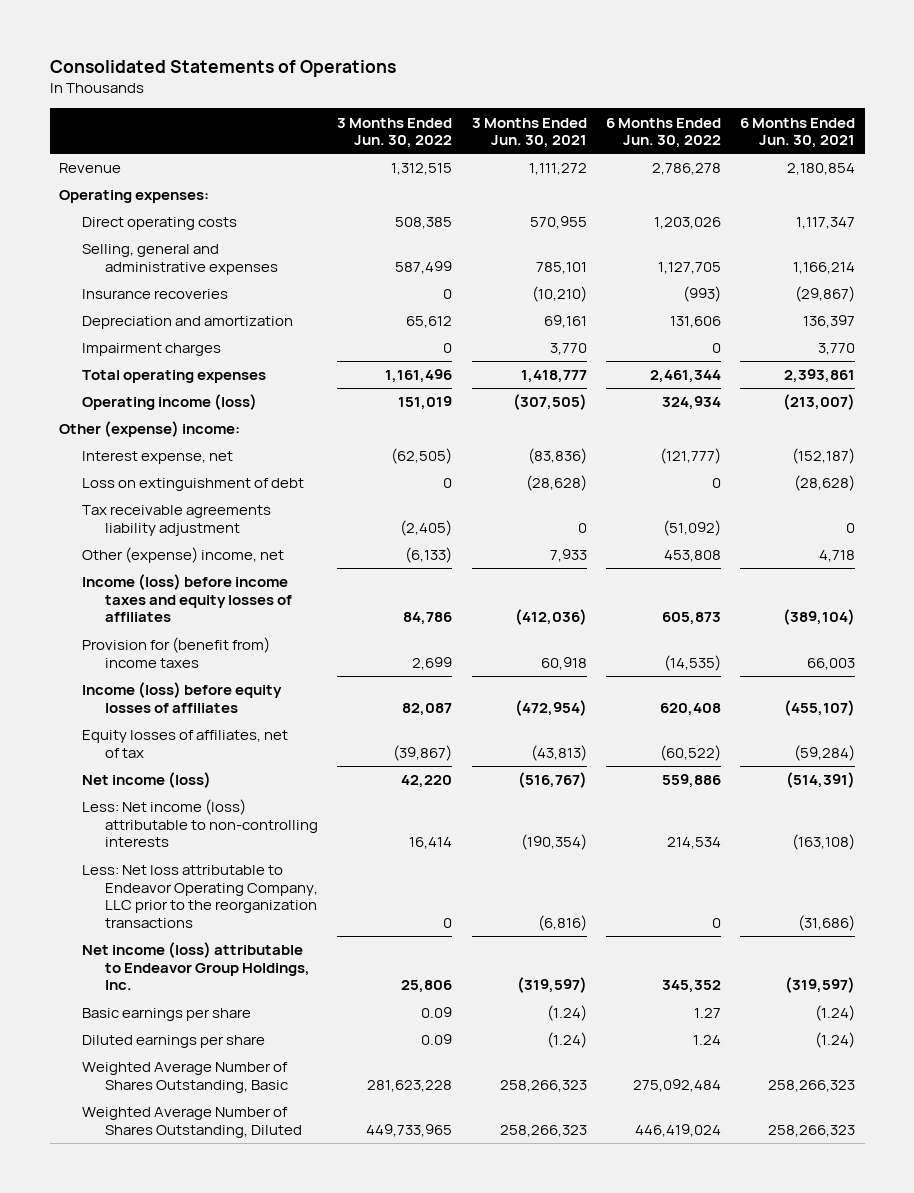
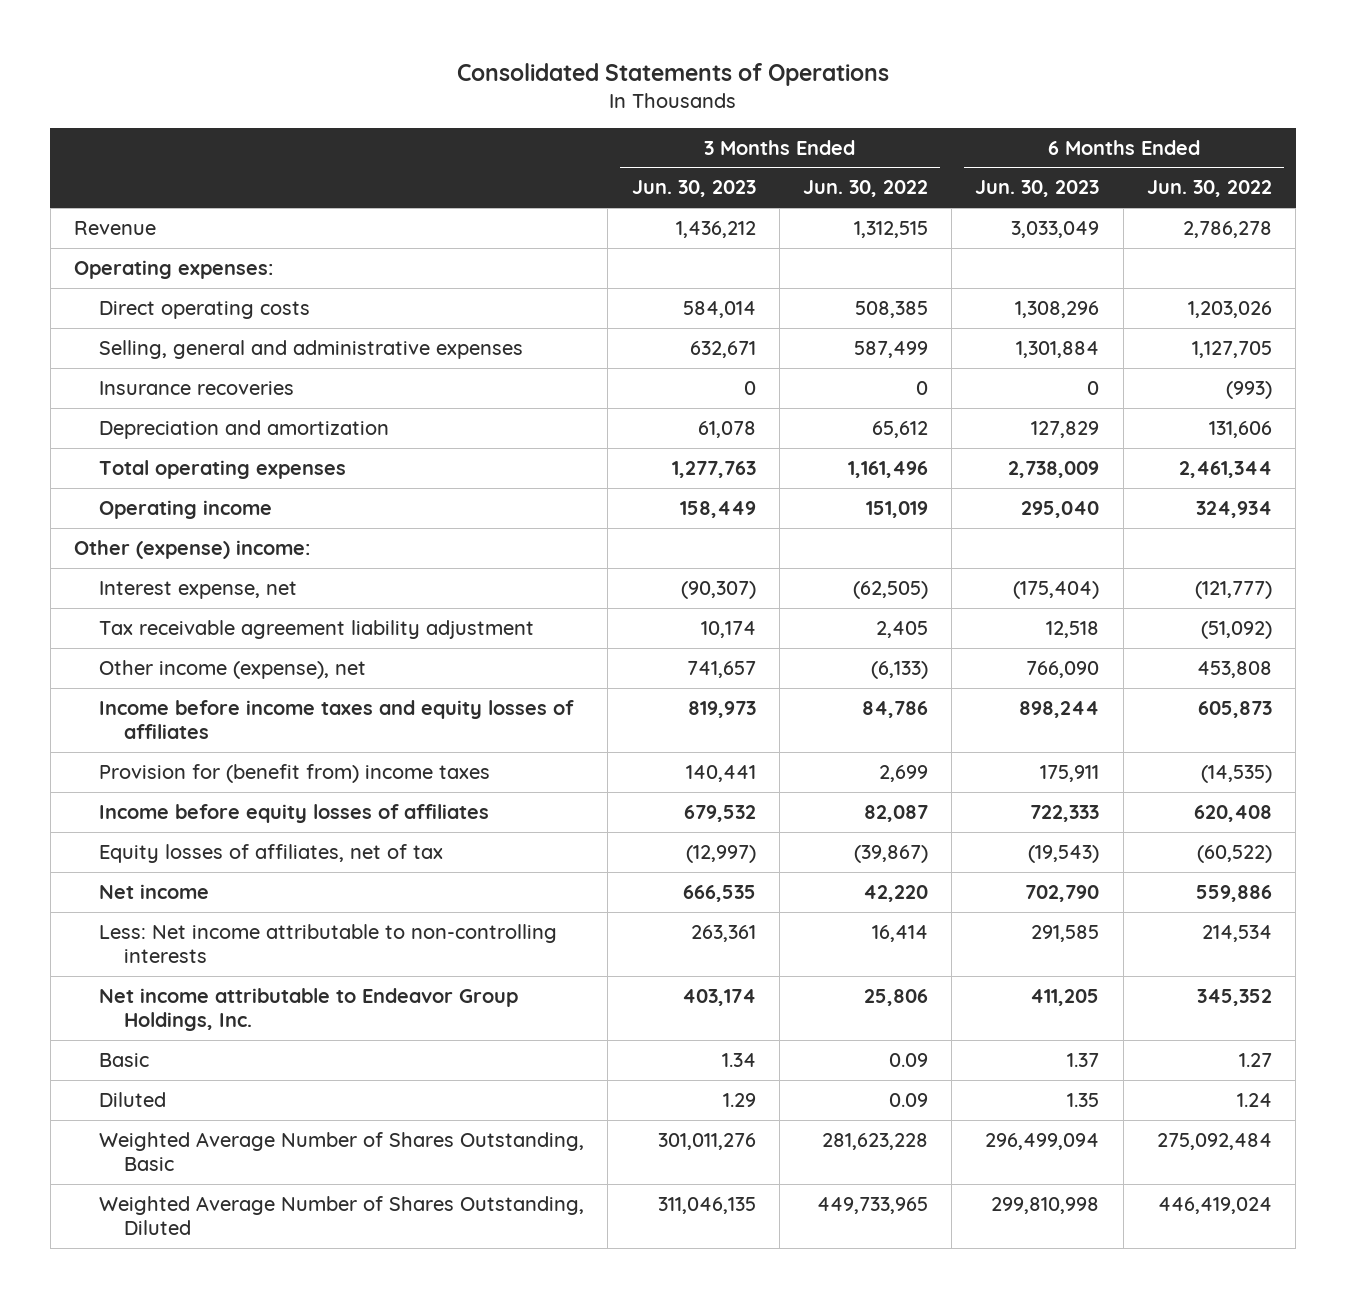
[471,117,587,149] 3 Months Ended Jun. 30, 2021 -> none
[740,117,856,149] 6 Months Ended Jun. 30, 2021 -> none
none -> [631,180,756,198] Jun. 30, 2023
none -> [975,180,1100,198] Jun. 30, 2023
[82,343,222,357] Impairment charges -> none
[82,394,258,411] Operating income (loss) -> [99,499,273,519] Operating income
[82,478,305,492] Loss on extinguishment of debt -> none
[82,505,272,536] Tax receivable agreements liability adjustment -> [99,619,535,639] Tax receivable agreement liability adjustment
[400,519,453,536] (2,405) -> [875,620,928,638] 2,405
[82,547,285,564] Other (expense) income, net -> [99,659,367,679] Other income (expense), net
[82,574,293,623] Income (loss) before income taxes and equity losses of affiliates -> [99,699,575,739] Income before income taxes and equity losses of affiliates
[82,682,283,713] Income (loss) before equity losses of affiliates -> [99,803,490,823] Income before equity losses of affiliates
[82,865,319,929] Less: Net loss attributable to Endeavor Operating Company, LLC prior to the reorganization transactions -> none
[82,772,212,789] Net income (loss) -> [99,883,210,899] Net income
[82,799,319,848] Less: Net income (loss) attributable to non-controlling interests -> [99,923,558,963] Less: Net income attributable to non-controlling interests
[82,942,311,991] Net income (loss) attributable to Endeavor Group Holdings, Inc. -> [99,987,519,1031] Net income attributable to Endeavor Group Holdings, Inc.
[82,1008,252,1022] Basic earnings per share -> [99,1052,150,1067] Basic
[82,1035,266,1049] Diluted earnings per share -> [99,1091,167,1107] Diluted

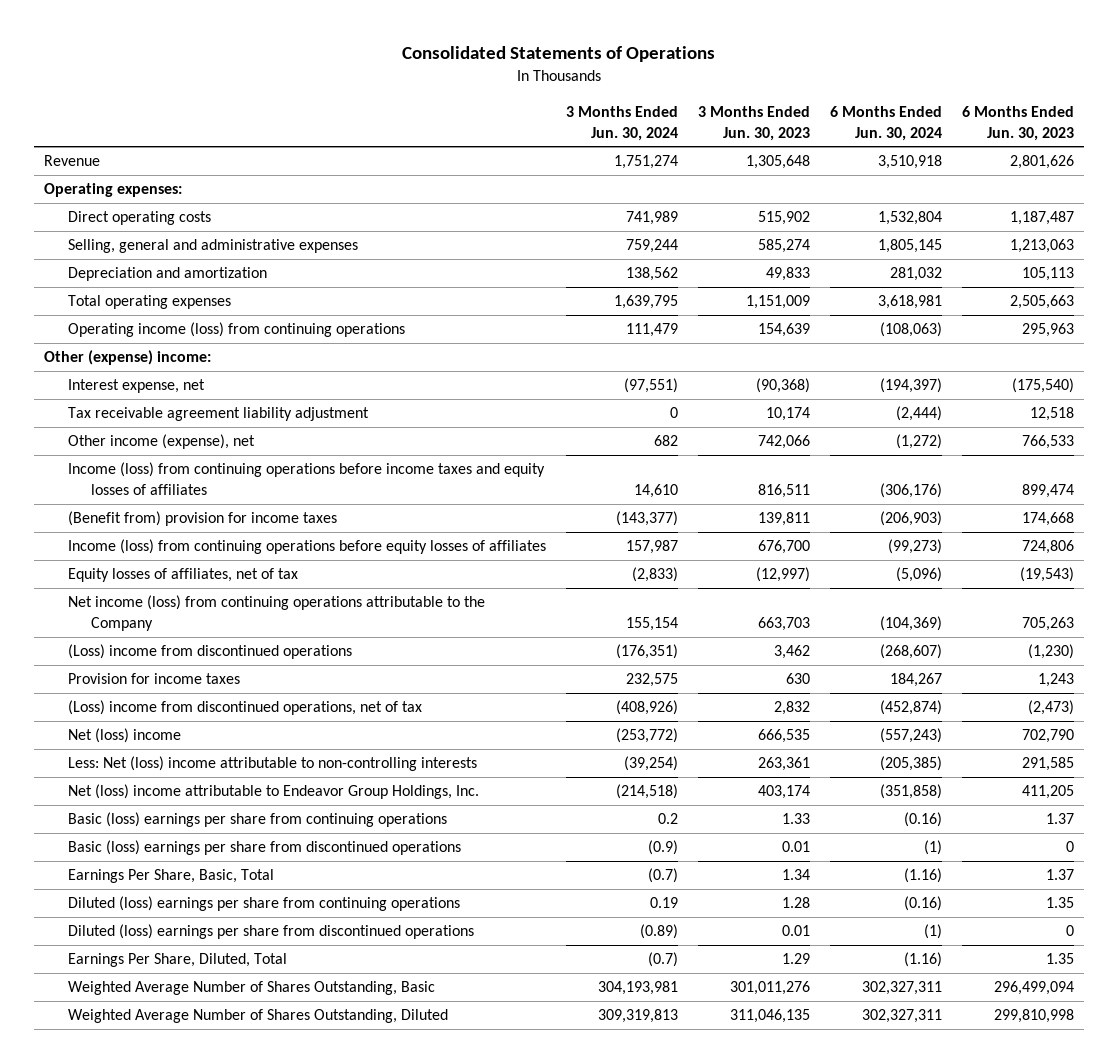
[802,180,928,198] Jun. 30, 2022 -> none
[1146,180,1272,198] Jun. 30, 2022 -> none
none -> [565,105,678,141] 3 Months Ended Jun. 30, 2024
none -> [830,105,943,141] 6 Months Ended Jun. 30, 2024
[675,220,756,238] 1,436,212 -> [745,155,810,170] 1,305,648
[1011,220,1100,238] 3,033,049 -> [1010,155,1075,170] 2,801,626
[99,380,295,395] Insurance recoveries -> none
[682,300,756,318] 584,014 -> [757,211,810,226] 515,902
[1015,300,1100,318] 1,308,296 -> [1010,211,1075,226] 1,187,487
[689,340,756,358] 632,671 -> [757,239,810,254] 585,274
[1016,340,1100,358] 1,301,884 -> [1010,239,1075,254] 1,213,063
[697,420,756,438] 61,078 -> [765,267,810,282] 49,833
[1031,420,1100,438] 127,829 -> [1022,267,1075,282] 105,113
[671,460,756,478] 1,277,763 -> [745,295,810,310] 1,151,009
[1008,460,1100,478] 2,738,009 -> [1010,295,1075,310] 2,505,663
[99,499,273,519] Operating income -> [67,322,405,338] Operating income (loss) from continuing operations
[679,500,756,518] 158,449 -> [757,323,810,338] 154,639
[1021,500,1100,518] 295,040 -> [1022,323,1075,338] 295,963
[680,580,756,599] (90,307) -> [755,378,810,394] (90,368)
[1013,580,1100,599] (175,404) -> [1012,378,1075,394] (175,540)
[686,660,756,678] 741,657 -> [757,435,810,450] 742,066
[1026,660,1100,678] 766,090 -> [1022,435,1075,450] 766,533
[99,699,575,739] Income before income taxes and equity losses of affiliates -> [67,462,545,496] Income (loss) from continuing operations before income taxes and equity losses of affiliates
[687,700,756,718] 819,973 -> [757,484,810,499] 816,511
[1019,700,1100,718] 898,244 -> [1022,484,1075,499] 899,474
[99,763,491,783] Provision for (benefit from) income taxes -> [67,511,337,527] (Benefit from) provision for income taxes
[685,764,756,782] 140,441 -> [757,512,810,527] 139,811
[1040,764,1100,782] 175,911 -> [1022,512,1075,527] 174,668
[99,803,490,823] Income before equity losses of affiliates -> [67,539,546,555] Income (loss) from continuing operations before equity losses of affiliates
[683,804,756,822] 679,532 -> [757,540,810,555] 676,700
[1030,804,1100,822] 722,333 -> [1022,540,1075,555] 724,806
none -> [67,595,485,632] Net income (loss) from continuing operations attributable to the Company
none -> [67,644,352,660] (Loss) income from discontinued operations
none -> [67,673,240,685] Provision for income taxes
none -> [67,700,422,716] (Loss) income from discontinued operations, net of tax
[99,883,210,899] Net income -> [67,728,181,744] Net (loss) income
[99,923,558,963] Less: Net income attributable to non-controlling interests -> [67,756,477,772] Less: Net (loss) income attributable to non-controlling interests
[99,987,519,1031] Net income attributable to Endeavor Group Holdings, Inc. -> [67,784,479,800] Net (loss) income attributable to Endeavor Group Holdings, Inc.
none -> [67,812,447,828] Basic (loss) earnings per share from continuing operations
none -> [67,840,461,856] Basic (loss) earnings per share from discontinued operations
[99,1052,150,1067] Basic -> [67,869,274,884] Earnings Per Share, Basic, Total
none -> [67,896,460,912] Diluted (loss) earnings per share from continuing operations
none -> [67,924,474,940] Diluted (loss) earnings per share from discontinued operations
[99,1091,167,1107] Diluted -> [67,953,287,968] Earnings Per Share, Diluted, Total

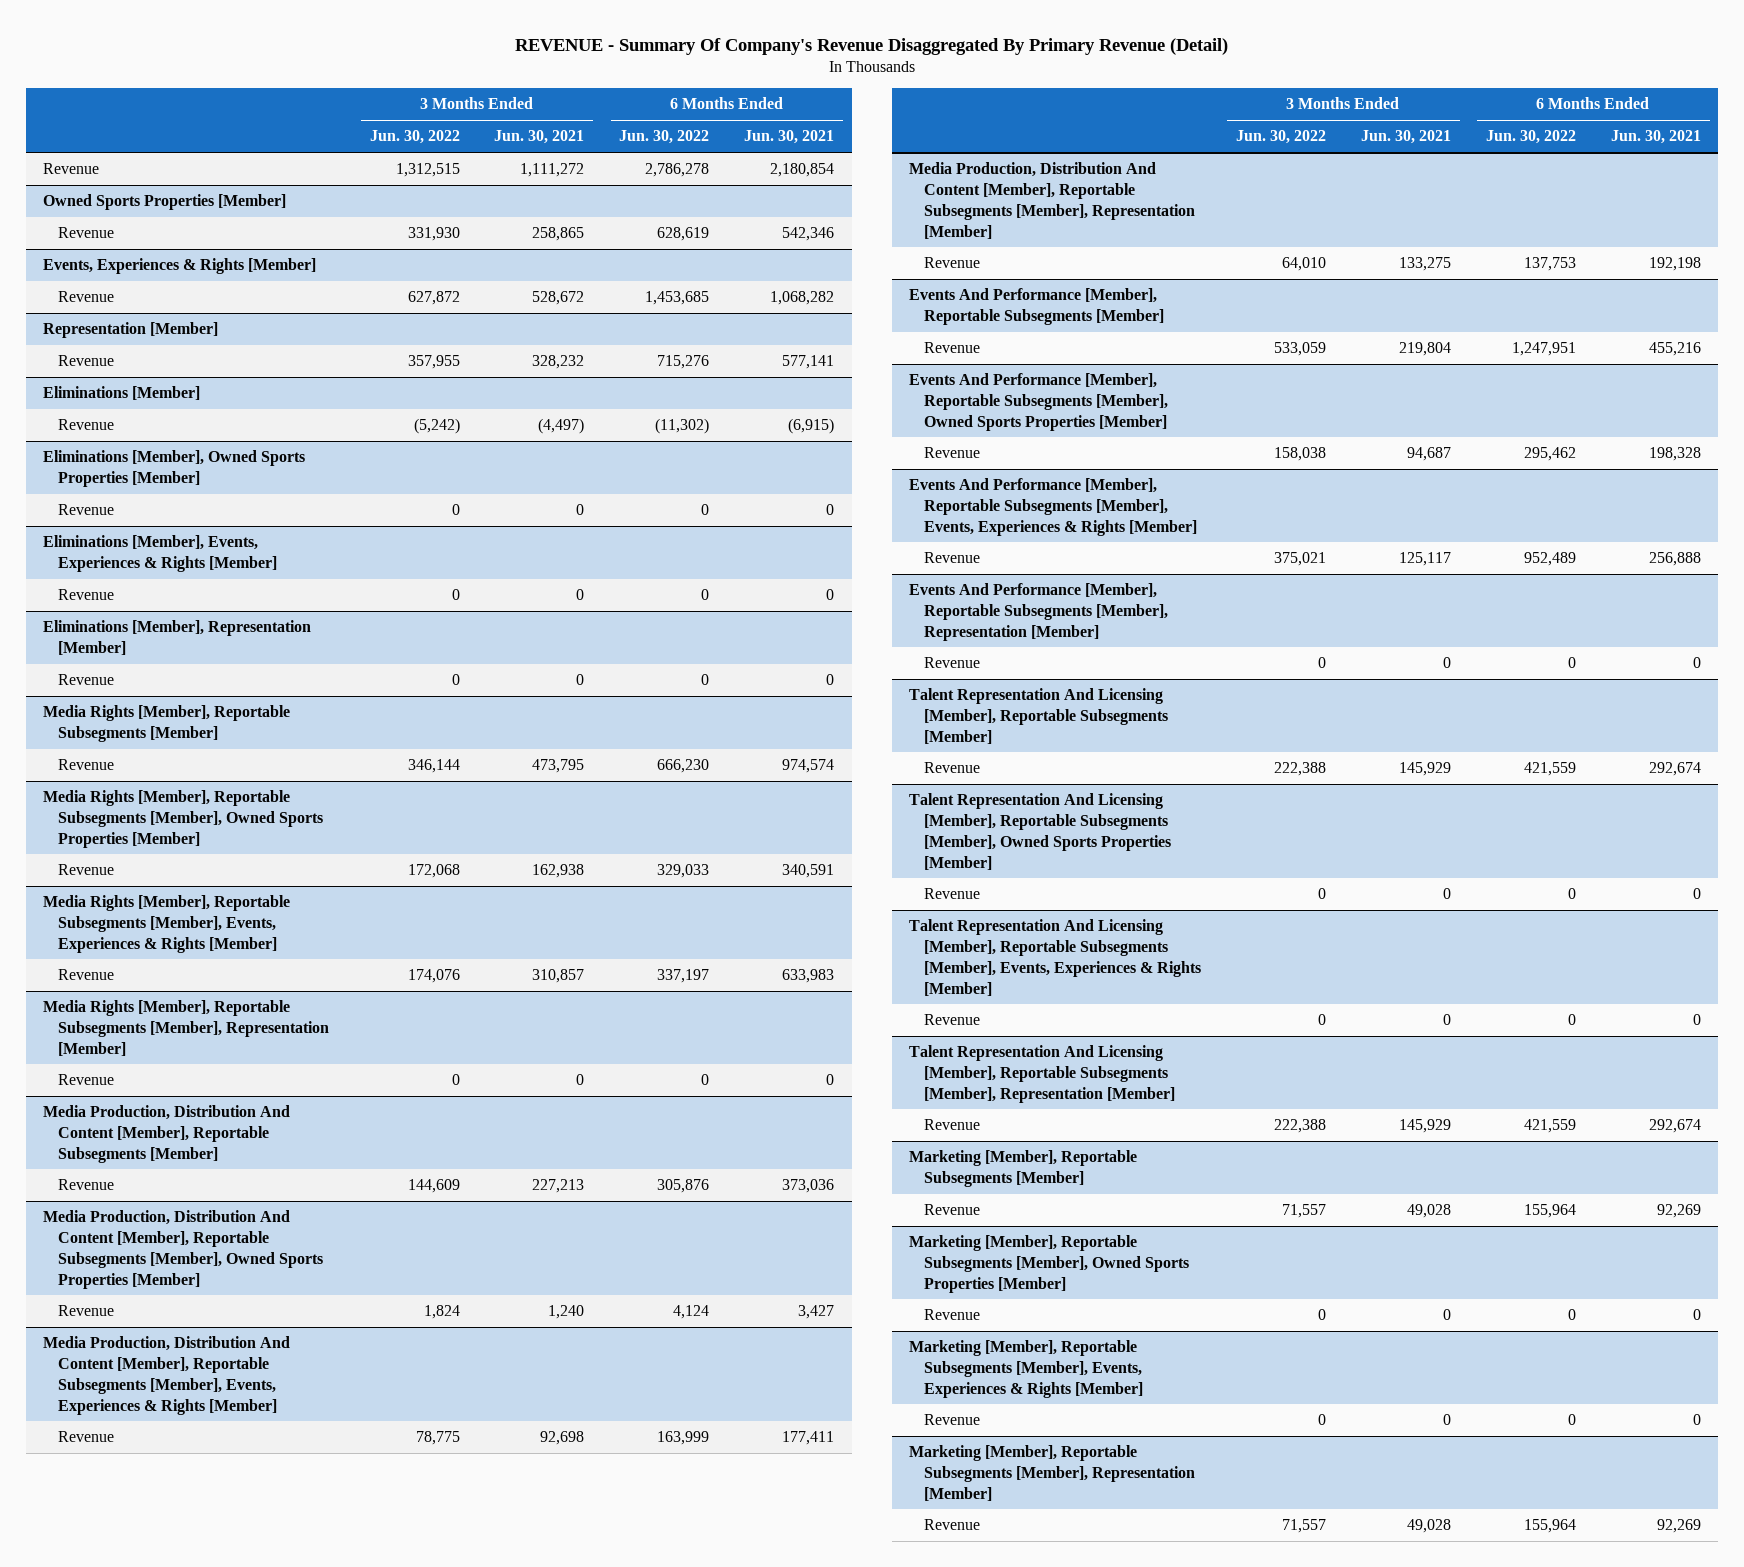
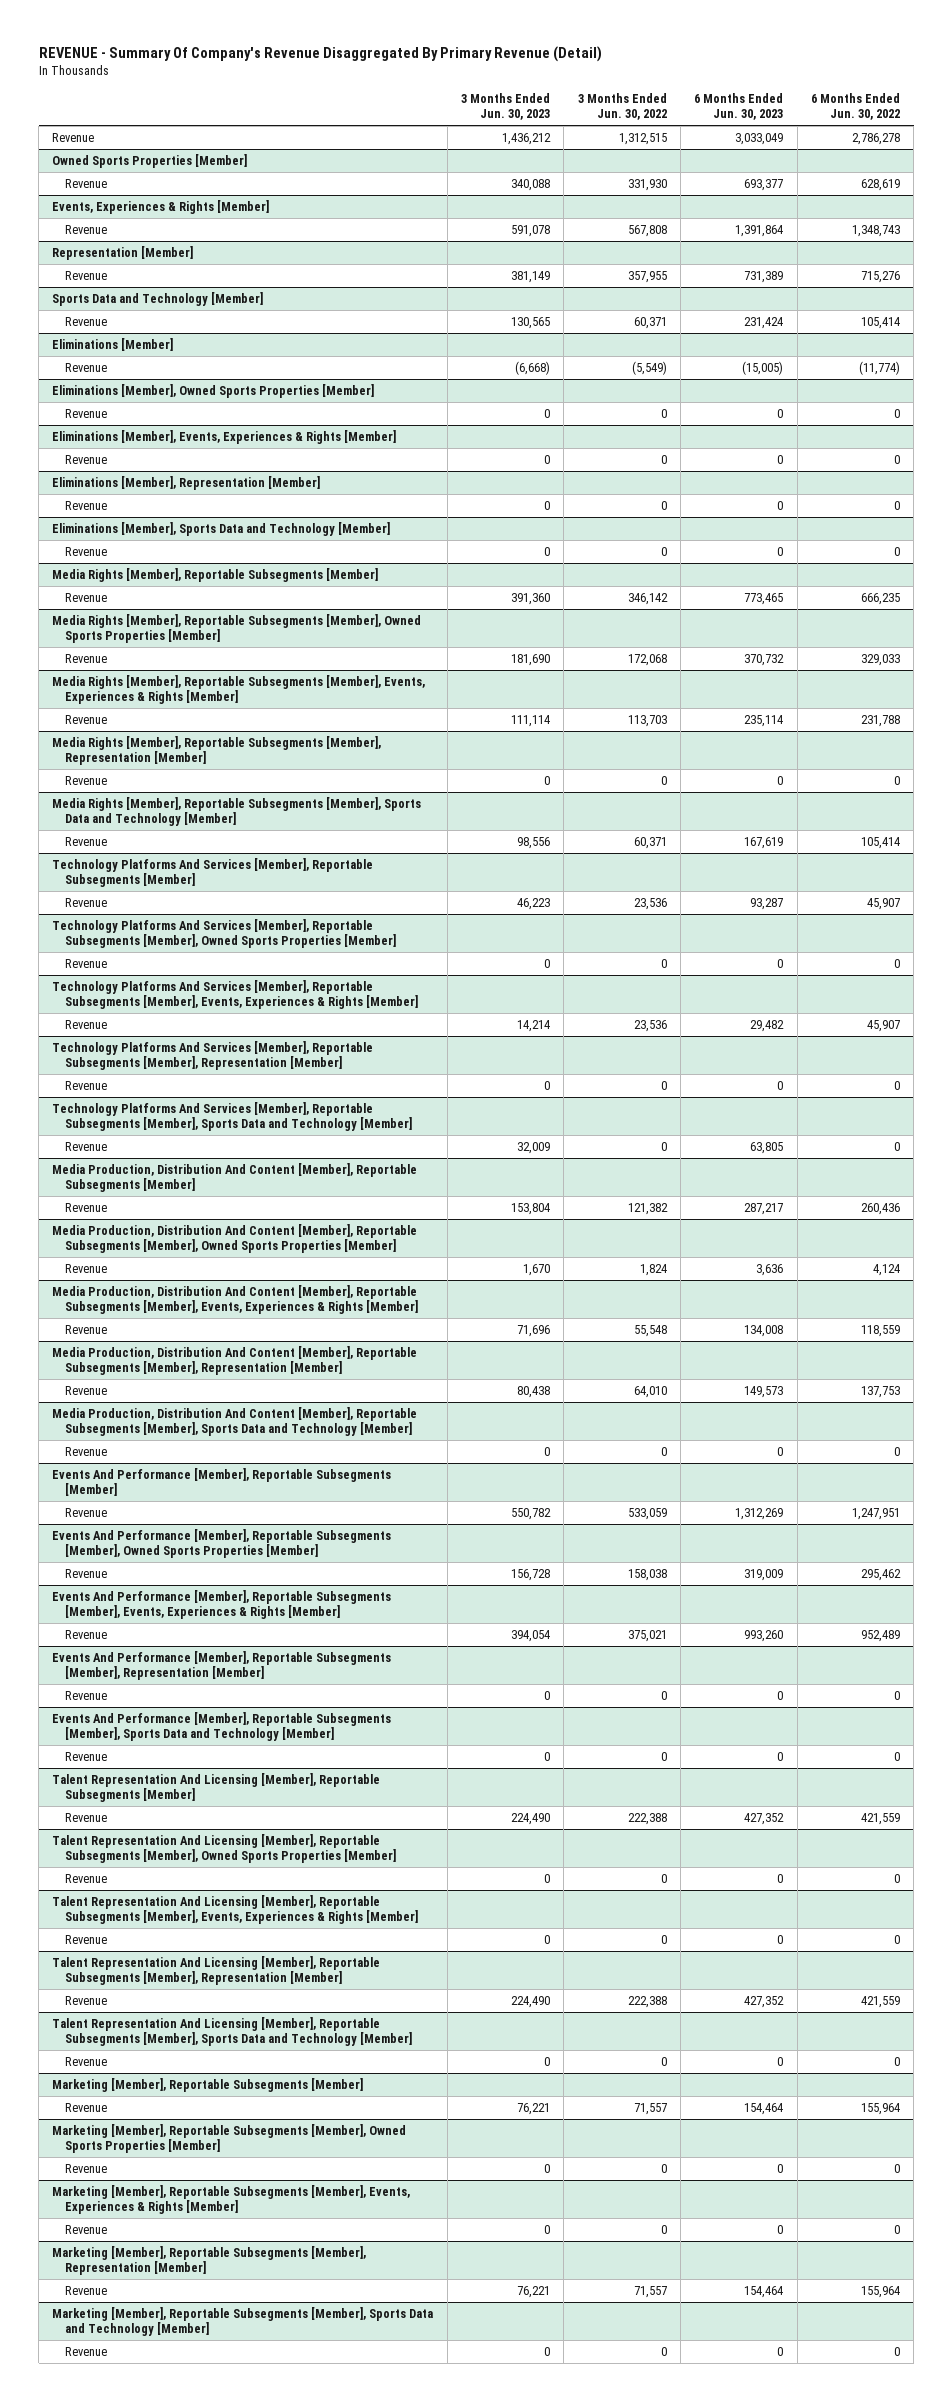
[494,130,585,145] Jun. 30, 2021 -> none
[744,130,835,145] Jun. 30, 2021 -> none
none -> [461,93,551,120] 3 Months Ended Jun. 30, 2023
none -> [694,93,784,120] 6 Months Ended Jun. 30, 2023
[407,291,460,306] 627,872 -> [627,225,667,238] 567,808
[645,291,710,306] 1,453,685 -> [851,225,900,238] 1,348,743
none -> [52,292,264,307] Sports Data and Technology [Member]
none -> [65,317,108,327] Revenue
[413,418,460,435] (5,242) -> [631,361,667,376] (5,549)
[655,418,710,435] (11,302) -> [858,361,900,376] (11,774)
none -> [52,522,391,537] Eliminations [Member], Sports Data and Technology [Member]
none -> [65,547,108,557] Revenue
[407,759,460,774] 346,144 -> [627,593,668,606] 346,142
[657,759,710,774] 666,230 -> [860,593,900,606] 666,235
[407,969,460,984] 174,076 -> [627,715,667,728] 113,703
[657,969,710,984] 337,197 -> [860,715,900,728] 231,788
none -> [52,797,422,826] Media Rights [Member], Reportable Subsegments [Member], Sports Data and Technology [Member]
none -> [65,837,108,847] Revenue
none -> [52,858,374,887] Technology Platforms And Services [Member], Reportable Subsegments [Member]
none -> [65,898,108,908] Revenue
none -> [52,919,397,948] Technology Platforms And Services [Member], Reportable Subsegments [Member], Owned Sports Properties [Member]
none -> [65,959,108,969] Revenue
none -> [52,980,419,1009] Technology Platforms And Services [Member], Reportable Subsegments [Member], Events, Experiences & Rights [Member]
none -> [65,1020,108,1030] Revenue
none -> [52,1041,374,1070] Technology Platforms And Services [Member], Reportable Subsegments [Member], Representation [Member]
none -> [65,1081,108,1091] Revenue
none -> [52,1102,413,1131] Technology Platforms And Services [Member], Reportable Subsegments [Member], Sports Data and Technology [Member]
none -> [65,1142,108,1152] Revenue
[407,1179,460,1194] 144,609 -> [627,1203,668,1216] 121,382
[657,1179,710,1194] 305,876 -> [860,1203,900,1216] 260,436
[415,1431,460,1446] 78,775 -> [633,1325,667,1338] 55,548
[657,1431,710,1446] 163,999 -> [860,1325,900,1338] 118,559
none -> [52,1407,418,1436] Media Production, Distribution And Content [Member], Reportable Subsegments [Member], Sports Data and Technology [Member]
none -> [65,1447,108,1457] Revenue
none -> [52,1712,392,1741] Events And Performance [Member], Reportable Subsegments [Member], Sports Data and Technology [Member]
none -> [65,1752,108,1762] Revenue
none -> [52,2017,413,2046] Talent Representation And Licensing [Member], Reportable Subsegments [Member], Sports Data and Technology [Member]
none -> [65,2057,108,2067] Revenue
none -> [52,2307,434,2336] Marketing [Member], Reportable Subsegments [Member], Sports Data and Technology [Member]
none -> [65,2347,108,2357] Revenue

